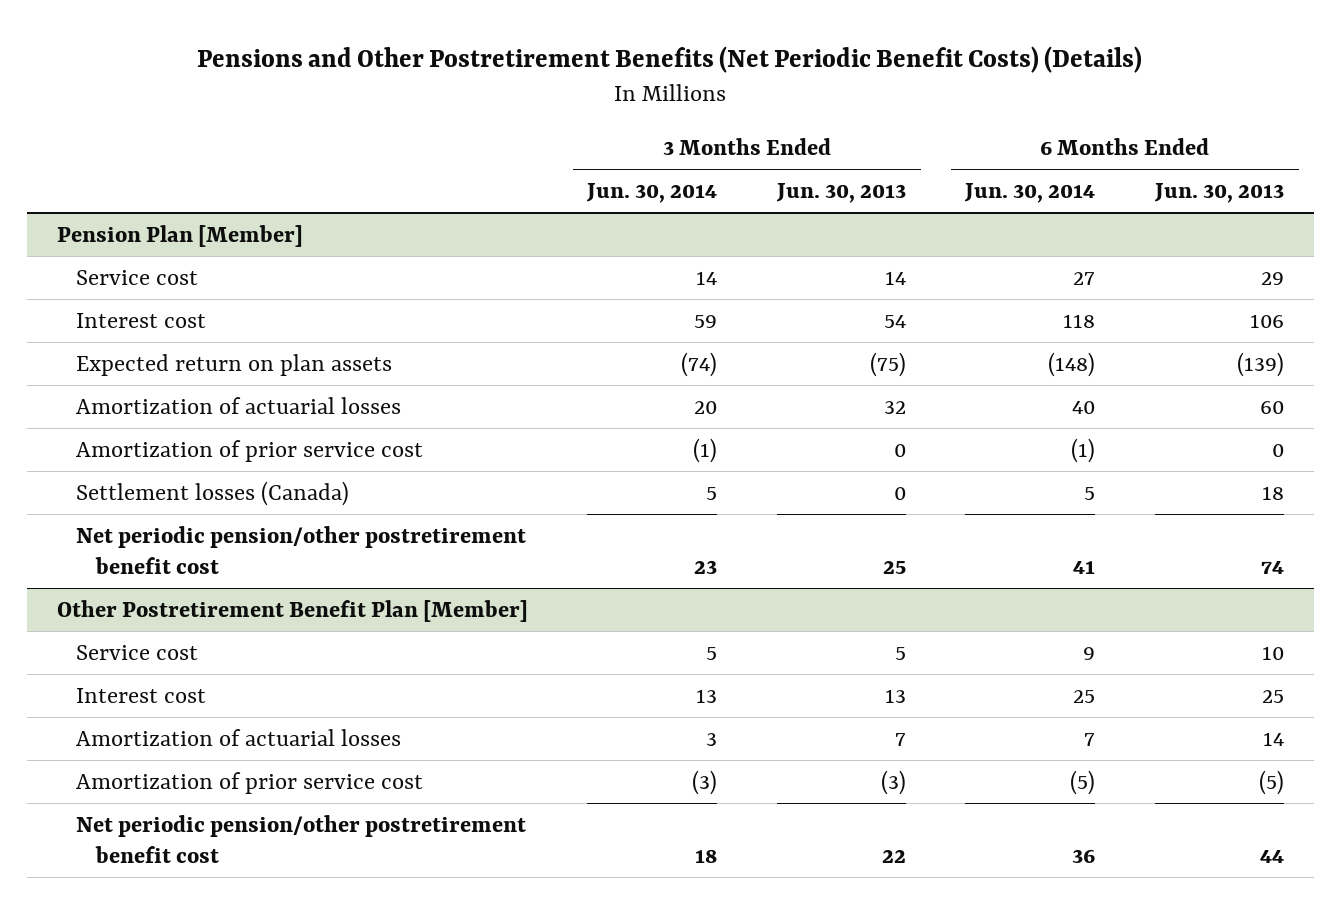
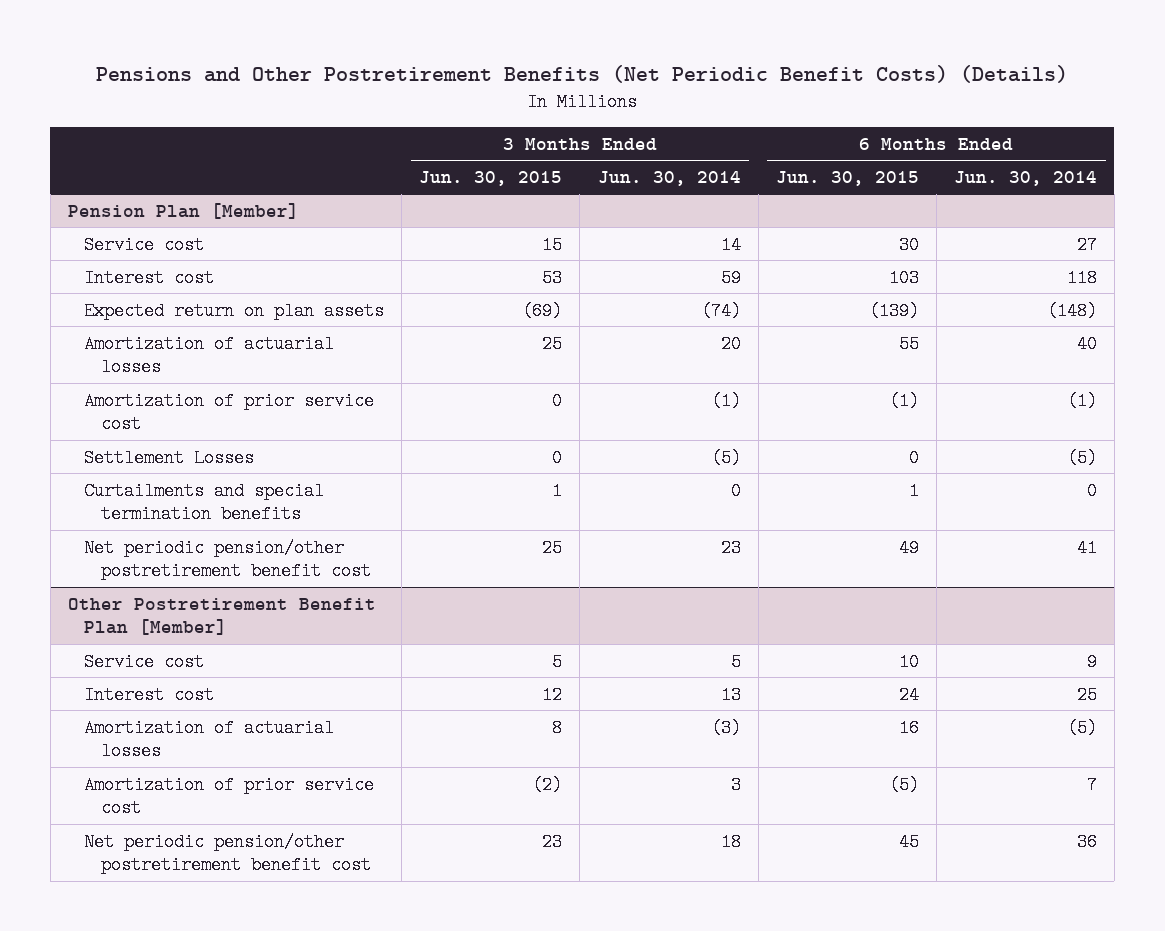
[775,183,906,204] Jun. 30, 2013 -> none
[1153,183,1284,204] Jun. 30, 2013 -> none
none -> [419,170,563,186] Jun. 30, 2015
none -> [775,170,919,186] Jun. 30, 2015
[76,480,350,506] Settlement losses (Canada) -> [84,448,255,467] Settlement Losses
[706,486,718,500] 5 -> [710,448,741,467] (5)
[1084,486,1096,500] 5 -> [1066,448,1097,467] (5)
none -> [84,481,325,524] Curtailments and special termination benefits
[706,732,718,746] 3 -> [710,718,741,737] (3)
[1084,732,1096,746] 7 -> [1066,718,1097,737] (5)
[692,769,718,795] (3) -> [730,775,741,794] 3
[1070,769,1096,795] (5) -> [1086,775,1097,794] 7

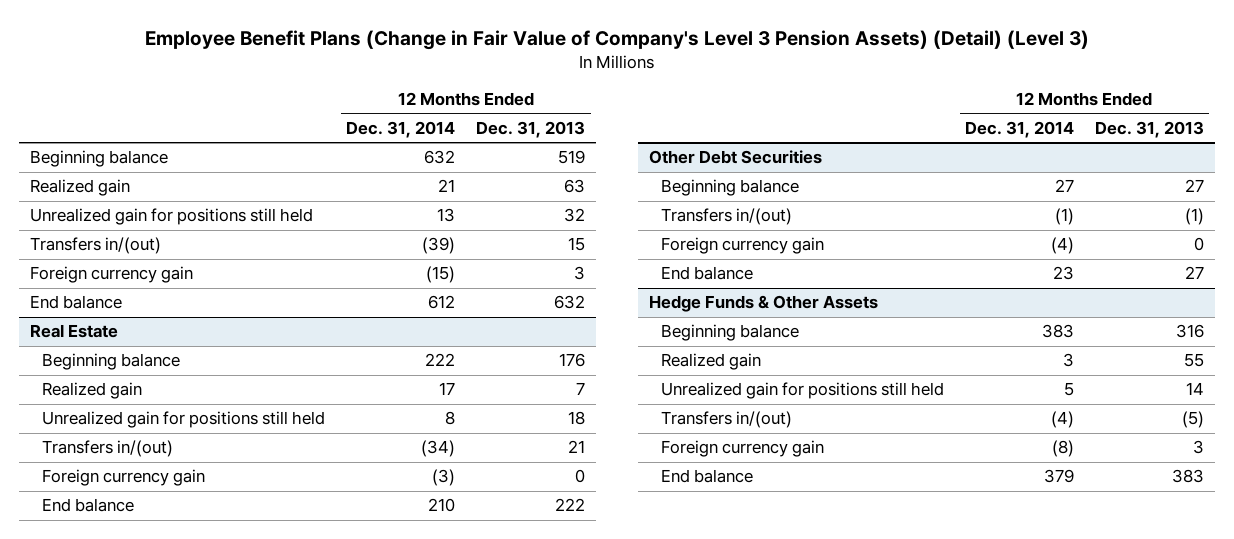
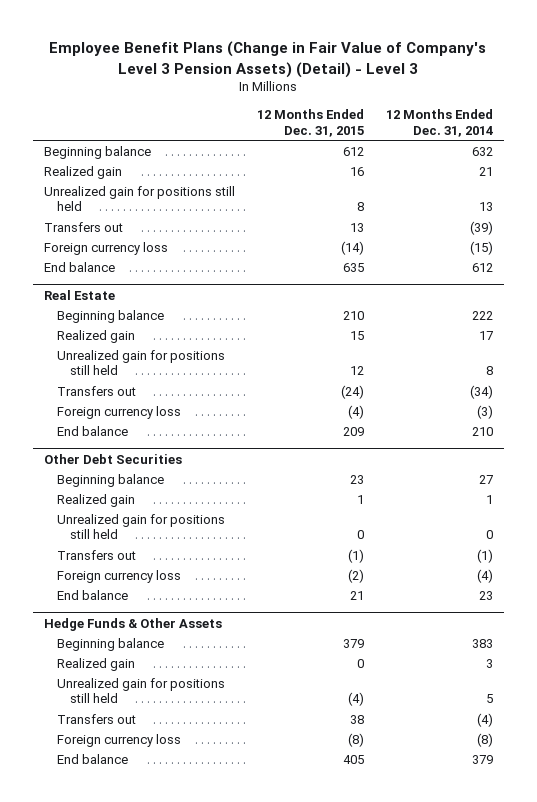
[145,30,1090,51] Employee Benefit Plans (Change in Fair Value of Company's Level 3 Pension Assets) (Detail) (Level 3) -> [49,41,487,78] Employee Benefit Plans (Change in Fair Value of Company's Level 3 Pension Assets) (Detail) - Level 3
[476,121,586,139] Dec. 31, 2013 -> none
none -> [256,108,364,137] 12 Months Ended Dec. 31, 2015
[30,237,162,255] Transfers in/(out) -> [43,221,123,232] Transfers out
[30,266,194,284] Foreign currency gain -> [43,241,168,255] Foreign currency loss
[42,440,174,458] Transfers in/(out) -> [56,385,136,396] Transfers out
[42,469,206,487] Foreign currency gain -> [56,405,181,419] Foreign currency loss
none -> [56,493,135,507] Realized gain
none -> [56,513,225,540] Unrealized gain for positions still held
[660,208,792,226] Transfers in/(out) -> [56,549,136,560] Transfers out
[660,237,824,255] Foreign currency gain -> [56,569,181,583] Foreign currency loss
[660,411,792,429] Transfers in/(out) -> [56,713,136,724] Transfers out
[660,440,824,458] Foreign currency gain -> [56,733,181,747] Foreign currency loss

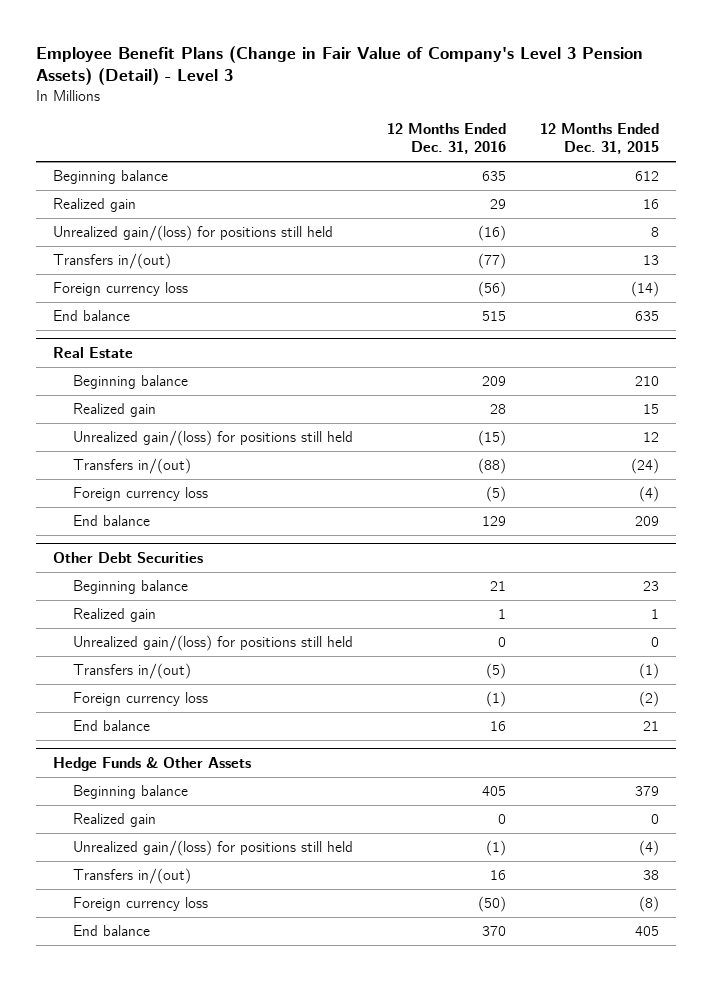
[385,108,493,137] 12 Months Ended Dec. 31, 2014 -> none
none -> [387,123,507,155] 12 Months Ended Dec. 31, 2016
[43,185,235,212] Unrealized gain for positions still held -> [53,225,334,242] Unrealized gain/(loss) for positions still held
[43,221,123,232] Transfers out -> [53,253,172,270] Transfers in/(out)
[56,349,225,376] Unrealized gain for positions still held -> [73,430,354,447] Unrealized gain/(loss) for positions still held
[56,385,136,396] Transfers out -> [73,458,192,475] Transfers in/(out)
[56,513,225,540] Unrealized gain for positions still held -> [73,635,354,652] Unrealized gain/(loss) for positions still held
[56,549,136,560] Transfers out -> [73,663,192,680] Transfers in/(out)
[56,677,225,704] Unrealized gain for positions still held -> [73,840,354,857] Unrealized gain/(loss) for positions still held
[56,713,136,724] Transfers out -> [73,868,192,885] Transfers in/(out)

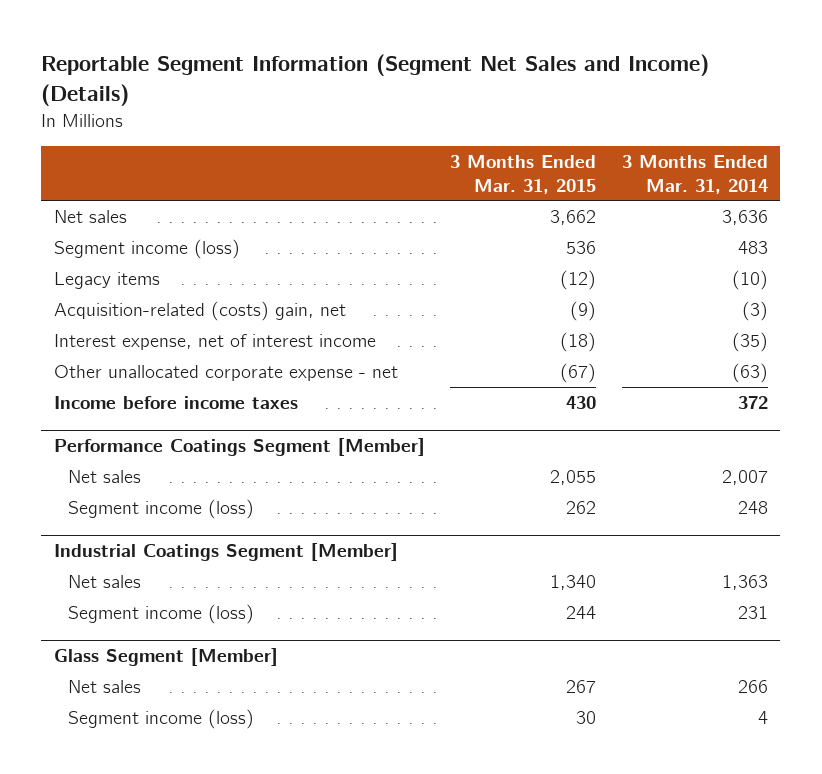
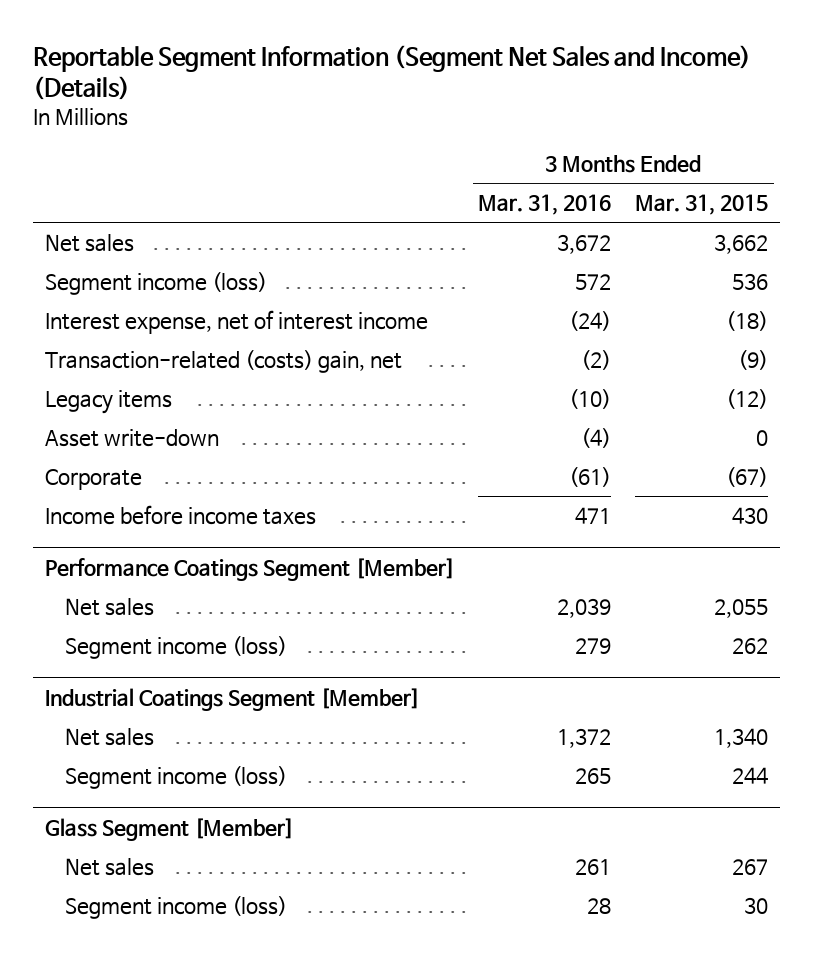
[621,154,768,194] 3 Months Ended Mar. 31, 2014 -> none
none -> [478,194,612,216] Mar. 31, 2016
[54,300,347,321] Acquisition-related (costs) gain, net -> none
none -> [45,349,403,373] Transaction-related (costs) gain, net
[54,271,161,289] Legacy items -> [45,389,173,414] Legacy items
none -> [45,428,220,447] Asset write-down
[54,364,399,381] Other unallocated corporate expense - net -> [45,468,143,490] Corporate

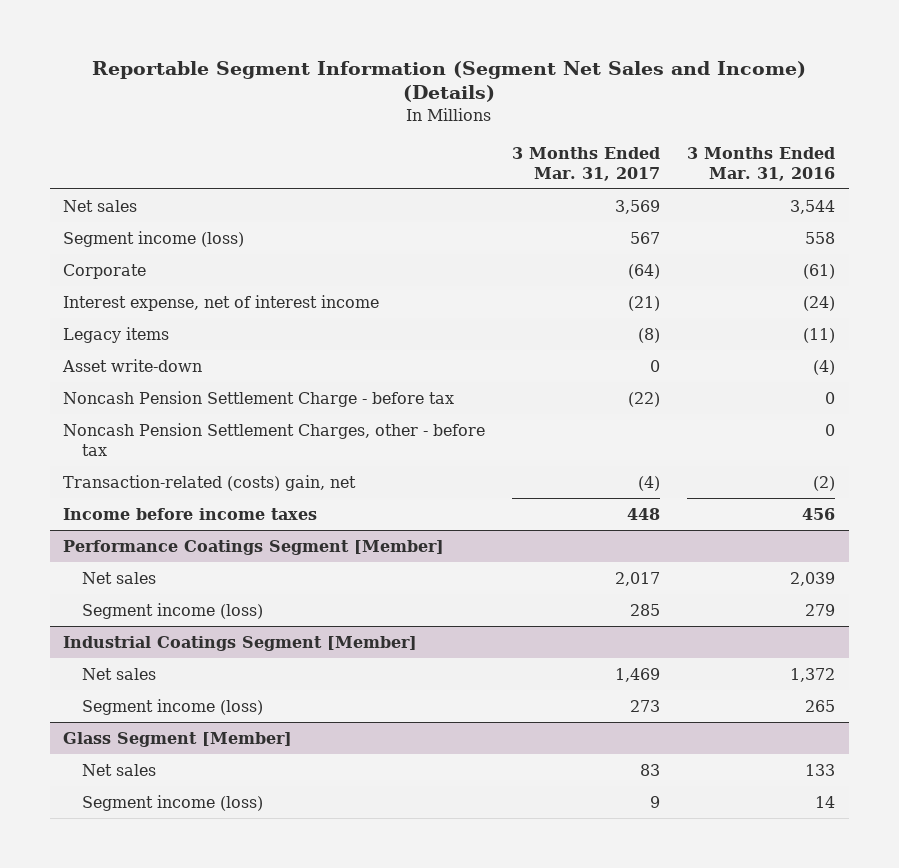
[634,194,768,216] Mar. 31, 2015 -> none
none -> [512,146,661,181] 3 Months Ended Mar. 31, 2017
[557,233,612,254] 3,672 -> [790,199,836,214] 3,544
[575,273,612,290] 572 -> [805,231,836,244] 558
[45,468,143,490] Corporate -> [63,263,147,279] Corporate
[569,388,612,409] (10) -> [803,327,836,343] (11)
none -> [63,390,455,407] Noncash Pension Settlement Charge - before tax
none -> [63,422,486,456] Noncash Pension Settlement Charges, other - before tax
[45,349,403,373] Transaction-related (costs) gain, net -> [63,474,357,491] Transaction-related (costs) gain, net
[575,506,612,524] 471 -> [802,507,836,520] 456
[575,858,612,875] 261 -> [805,763,836,776] 133
[587,897,612,914] 28 -> [815,795,836,808] 14

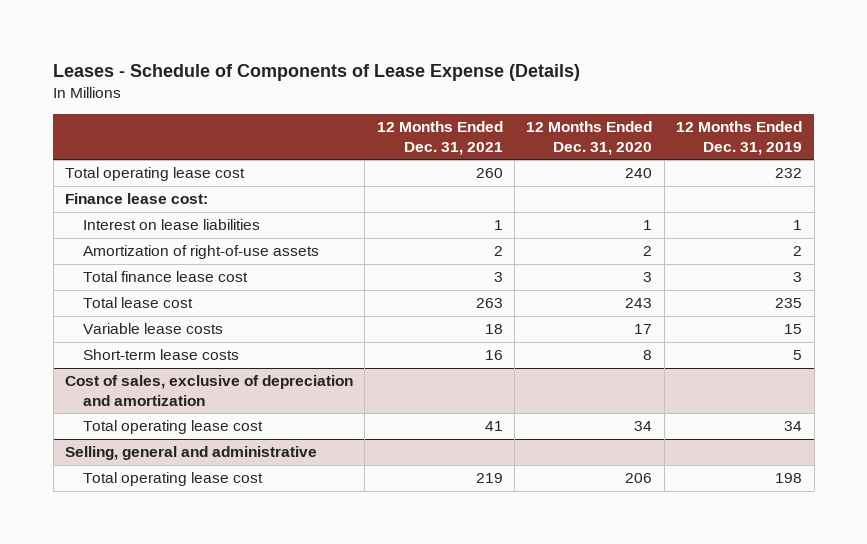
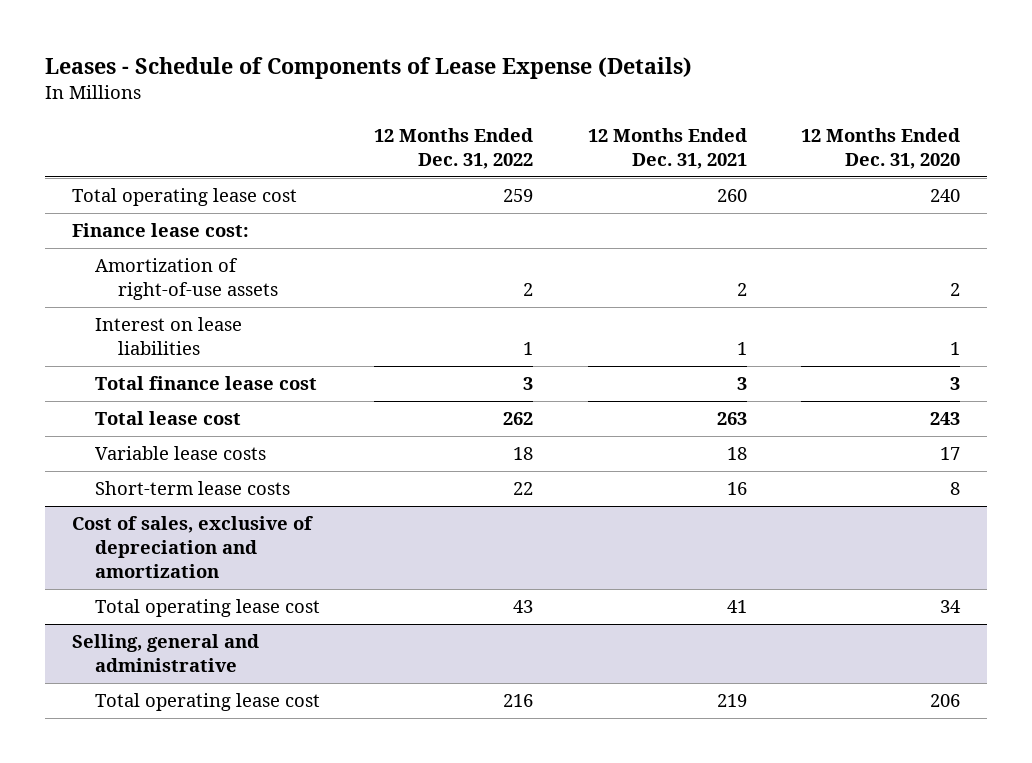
[676,120,803,155] 12 Months Ended Dec. 31, 2019 -> none
none -> [374,127,534,169] 12 Months Ended Dec. 31, 2022
[82,219,260,231] Interest on lease liabilities -> [94,317,242,356] Interest on lease liabilities

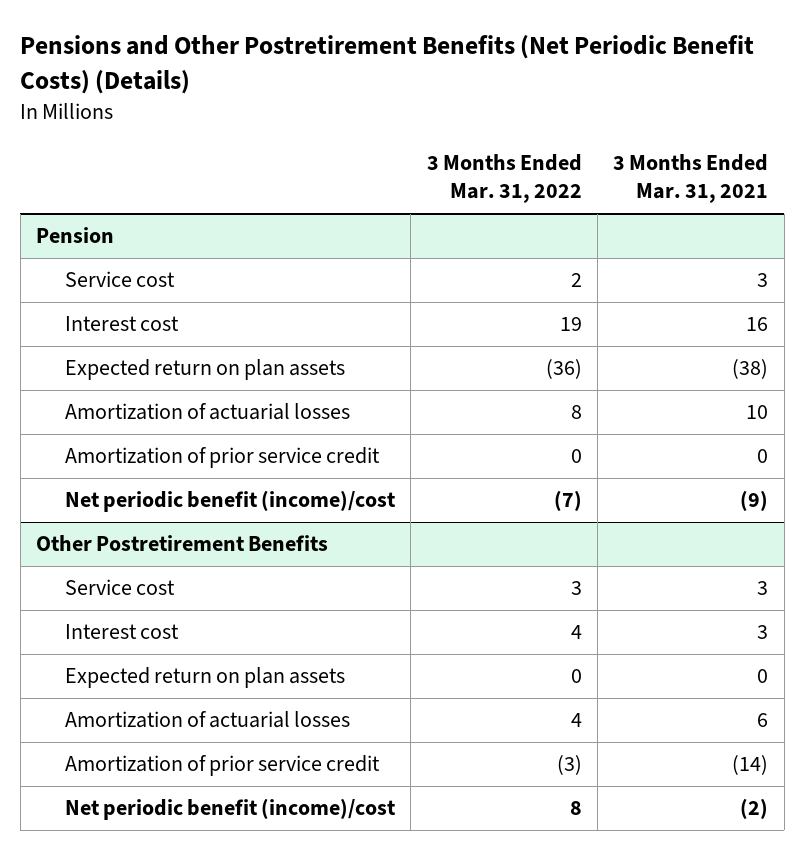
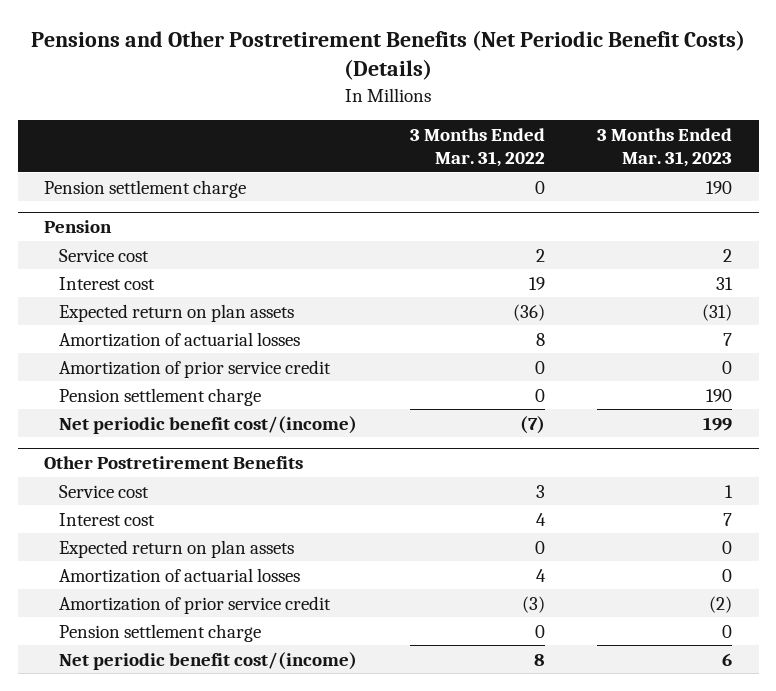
[613,153,769,204] 3 Months Ended Mar. 31, 2021 -> none
none -> [597,127,733,168] 3 Months Ended Mar. 31, 2023
none -> [43,179,246,198] Pension settlement charge
none -> [59,387,262,406] Pension settlement charge
[65,490,397,513] Net periodic benefit (income)/cost -> [59,415,358,434] Net periodic benefit cost/(income)
none -> [59,623,262,642] Pension settlement charge
[65,798,397,821] Net periodic benefit (income)/cost -> [59,651,358,670] Net periodic benefit cost/(income)

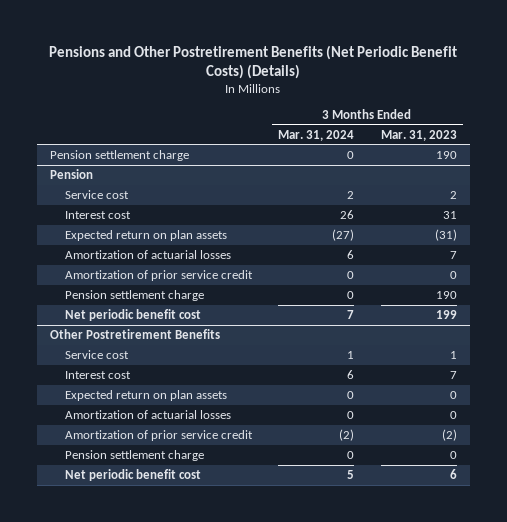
[409,127,545,168] 3 Months Ended Mar. 31, 2022 -> none
none -> [278,129,355,141] Mar. 31, 2024
[59,415,358,434] Net periodic benefit cost/(income) -> [64,308,201,321] Net periodic benefit cost
[59,651,358,670] Net periodic benefit cost/(income) -> [64,468,201,481] Net periodic benefit cost

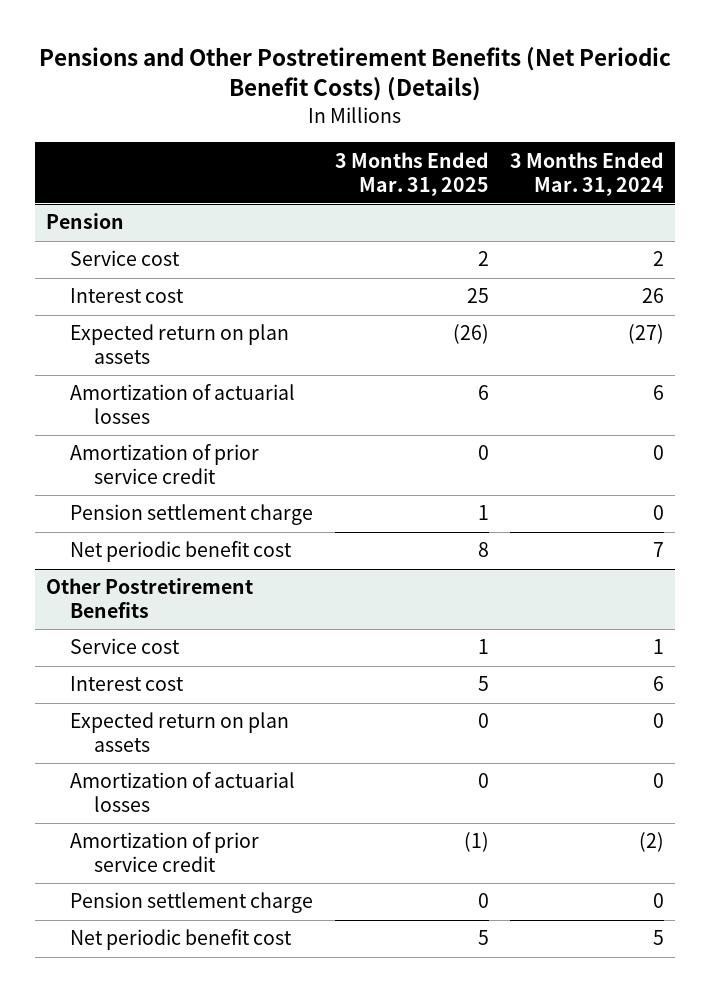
[380,129,457,141] Mar. 31, 2023 -> none
none -> [334,151,489,196] 3 Months Ended Mar. 31, 2025
[50,149,190,161] Pension settlement charge -> none

